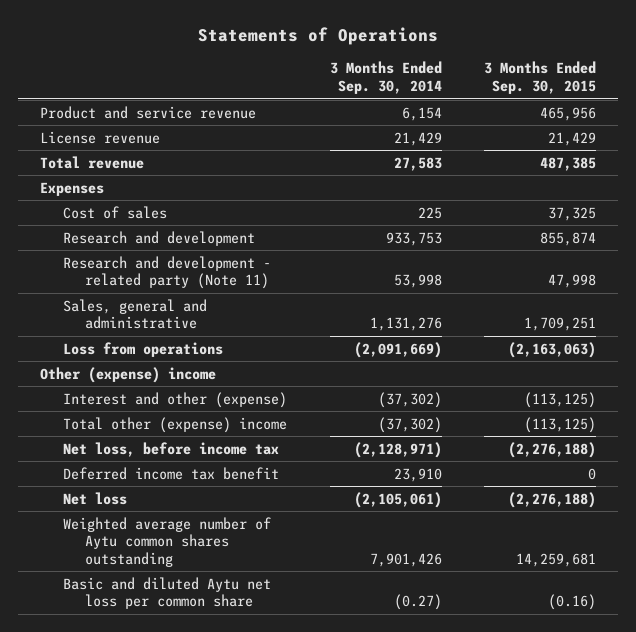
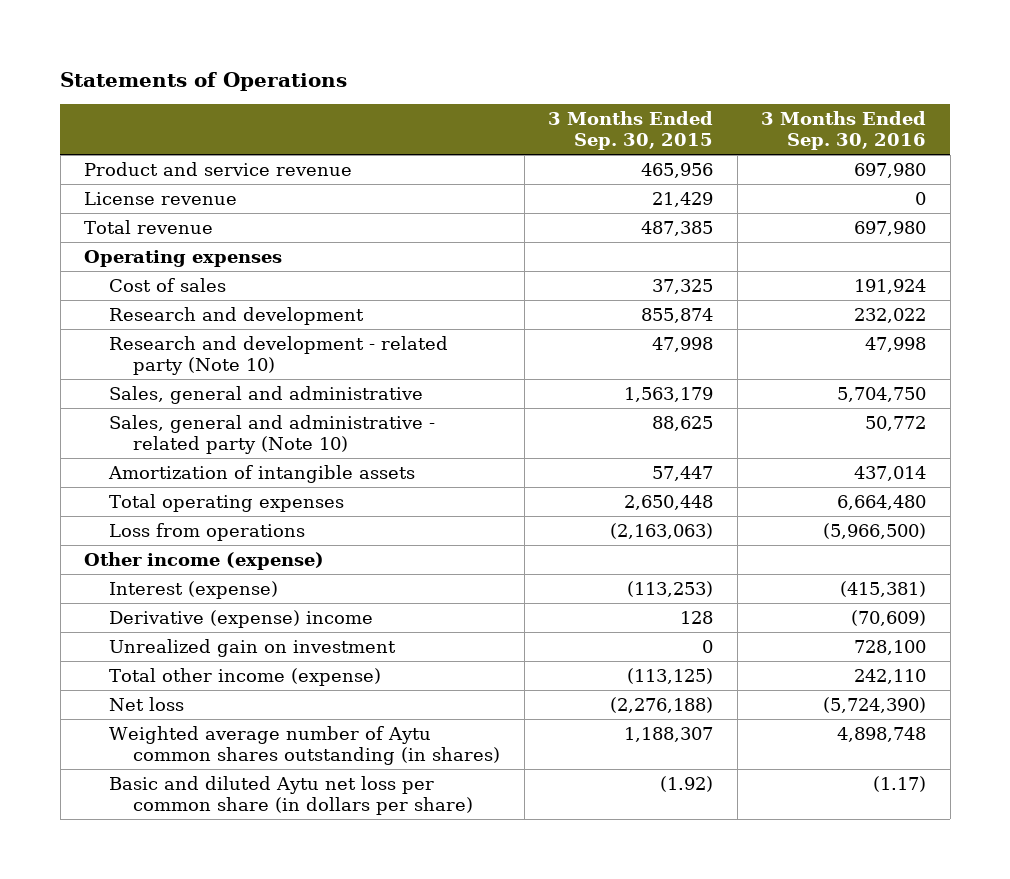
[329,61,442,95] 3 Months Ended Sep. 30, 2014 -> none
none -> [761,111,927,151] 3 Months Ended Sep. 30, 2016
[39,181,104,196] Expenses -> [84,249,283,267] Operating expenses
[62,255,271,290] Research and development - related party (Note 11) -> [108,335,448,375] Research and development - related party (Note 10)
[524,317,597,332] 1,709,251 -> [624,386,714,402] 1,563,179
none -> [108,414,435,454] Sales, general and administrative - related party (Note 10)
none -> [107,464,415,483] Amortization of intangible assets
none -> [108,493,344,512] Total operating expenses
[62,441,279,457] Net loss, before income tax -> none
[62,466,279,480] Deferred income tax benefit -> none
[39,366,216,383] Other (expense) income -> [84,551,325,570] Other income (expense)
[62,391,287,408] Interest and other (expense) -> [108,580,278,599] Interest (expense)
[524,391,597,408] (113,125) -> [627,580,714,597] (113,253)
none -> [108,609,373,628] Derivative (expense) income
none -> [108,638,396,657] Unrealized gain on investment
[62,416,287,433] Total other (expense) income -> [108,667,381,686] Total other income (expense)
[62,516,271,567] Weighted average number of Aytu common shares outstanding -> [108,725,501,765] Weighted average number of Aytu common shares outstanding (in shares)
[516,552,597,567] 14,259,681 -> [624,726,714,742] 1,188,307
[62,576,271,610] Basic and diluted Aytu net loss per common share -> [108,775,474,815] Basic and diluted Aytu net loss per common share (in dollars per share)
[548,594,597,611] (0.16) -> [660,775,714,792] (1.92)

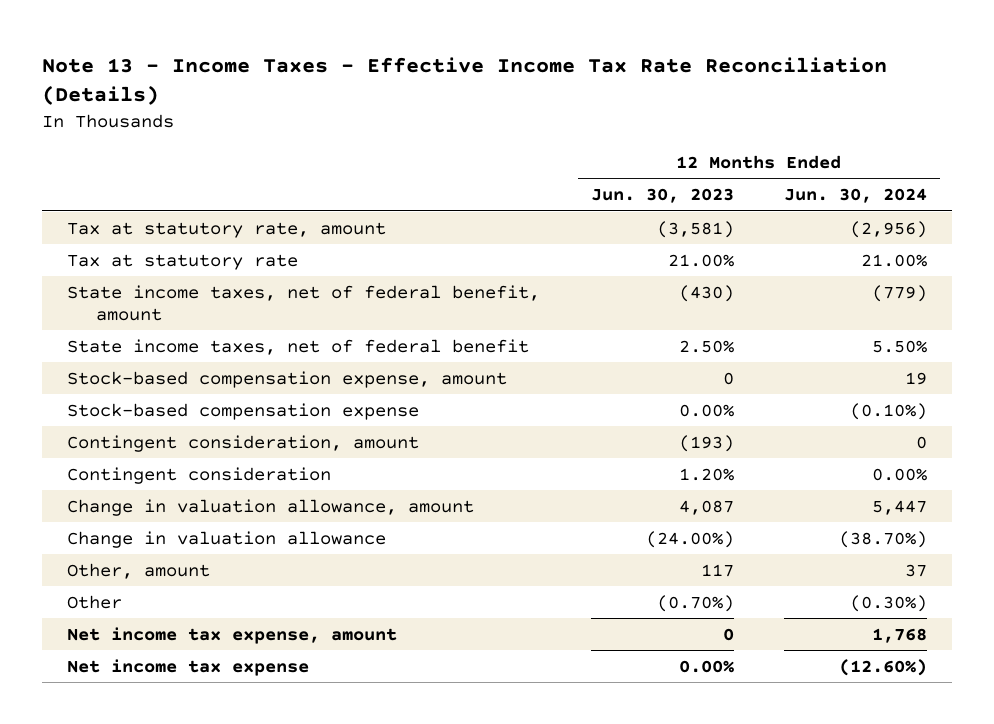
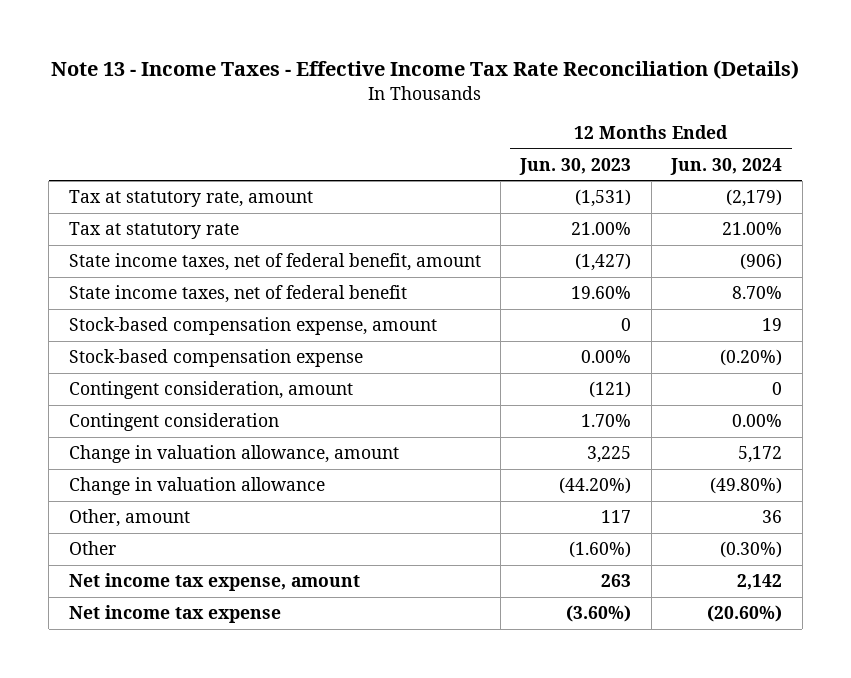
[656,220,734,238] (3,581) -> [575,189,632,208] (1,531)
[850,220,928,238] (2,956) -> [726,189,783,208] (2,179)
[678,284,734,302] (430) -> [575,253,632,272] (1,427)
[872,284,928,302] (779) -> [740,253,783,271] (906)
[678,339,734,353] 2.50% -> [571,286,632,300] 19.60%
[872,339,928,353] 5.50% -> [732,286,783,300] 8.70%
[850,402,928,420] (0.10%) -> [720,349,783,367] (0.20%)
[678,434,734,452] (193) -> [589,381,632,399] (121)
[678,467,734,481] 1.20% -> [581,414,632,428] 1.70%
[678,499,734,515] 4,087 -> [587,446,632,464] 3,225
[872,499,928,515] 5,447 -> [738,446,783,464] 5,172
[645,530,734,548] (24.00%) -> [559,477,632,495] (44.20%)
[839,530,928,548] (38.70%) -> [710,477,783,495] (49.80%)
[905,563,928,577] 37 -> [762,510,783,524] 36
[656,594,734,612] (0.70%) -> [569,541,632,559] (1.60%)
[722,627,734,641] 0 -> [601,574,632,588] 263
[872,627,928,643] 1,768 -> [737,574,783,591] 2,142
[678,659,734,673] 0.00% -> [566,605,632,623] (3.60%)
[839,658,928,676] (12.60%) -> [707,605,783,623] (20.60%)

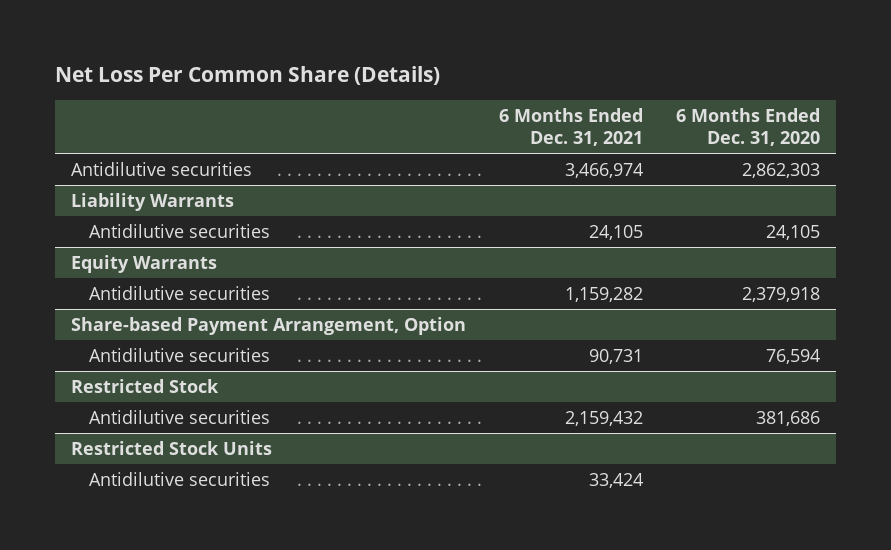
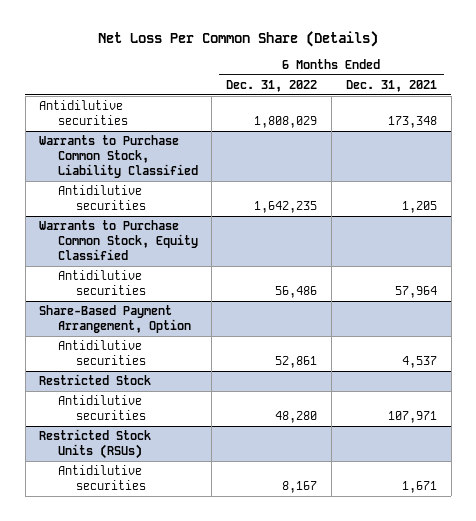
[675,107,820,147] 6 Months Ended Dec. 31, 2020 -> none
none -> [226,79,318,92] Dec. 31, 2022
[70,192,234,211] Liability Warrants -> none
[70,254,217,273] Equity Warrants -> none
[564,162,643,178] 3,466,974 -> [387,115,437,128] 173,348
none -> [39,135,198,178] Warrants to Purchase Common Stock, Liability Classified
[588,224,643,240] 24,105 -> [401,200,437,213] 1,205
none -> [39,220,198,260] Warrants to Purchase Common Stock, Equity Classified
[564,286,643,302] 1,159,282 -> [394,285,437,298] 57,964
[70,316,466,335] Share-based Payment Arrangement, Option -> [39,305,191,333] Share-Based Payment Arrangement, Option
[588,348,643,364] 90,731 -> [401,355,437,368] 4,537
[564,410,643,426] 2,159,432 -> [387,410,437,423] 107,971
[70,440,272,455] Restricted Stock Units -> [39,429,152,459] Restricted Stock Units (RSUs)
[588,472,643,488] 33,424 -> [401,480,437,493] 1,671

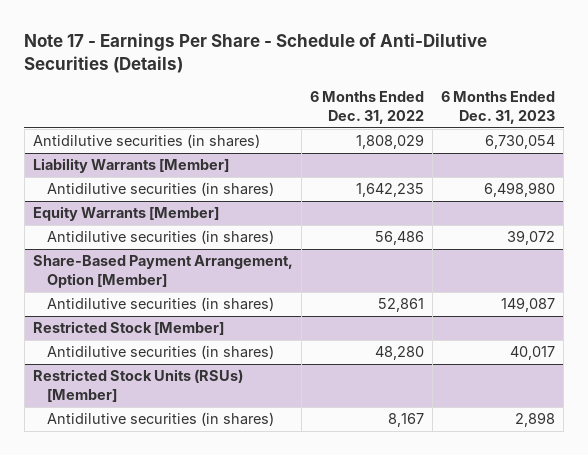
[98,31,379,48] Net Loss Per Common Share (Details) -> [24,33,488,74] Note 17 - Earnings Per Share - Schedule of Anti-Dilutive Securities (Details)
[345,79,437,92] Dec. 31, 2021 -> none
none -> [441,91,556,124] 6 Months Ended Dec. 31, 2023
[39,135,198,178] Warrants to Purchase Common Stock, Liability Classified -> none
[39,220,198,260] Warrants to Purchase Common Stock, Equity Classified -> none
[39,100,128,125] Antidilutive securities -> [32,134,260,149] Antidilutive securities (in shares)
none -> [32,158,229,174] Liability Warrants [Member]
[57,185,146,210] Antidilutive securities -> [47,182,275,197] Antidilutive securities (in shares)
none -> [32,206,219,222] Equity Warrants [Member]
[57,270,146,295] Antidilutive securities -> [47,230,275,245] Antidilutive securities (in shares)
[39,305,191,333] Share-Based Payment Arrangement, Option -> [32,255,293,289] Share-Based Payment Arrangement, Option [Member]
[57,340,146,365] Antidilutive securities -> [47,297,275,312] Antidilutive securities (in shares)
[39,374,152,386] Restricted Stock -> [32,321,224,336] Restricted Stock [Member]
[57,395,146,420] Antidilutive securities -> [47,345,275,360] Antidilutive securities (in shares)
[39,429,152,459] Restricted Stock Units (RSUs) -> [32,369,243,403] Restricted Stock Units (RSUs) [Member]
[57,465,146,490] Antidilutive securities -> [47,412,275,427] Antidilutive securities (in shares)

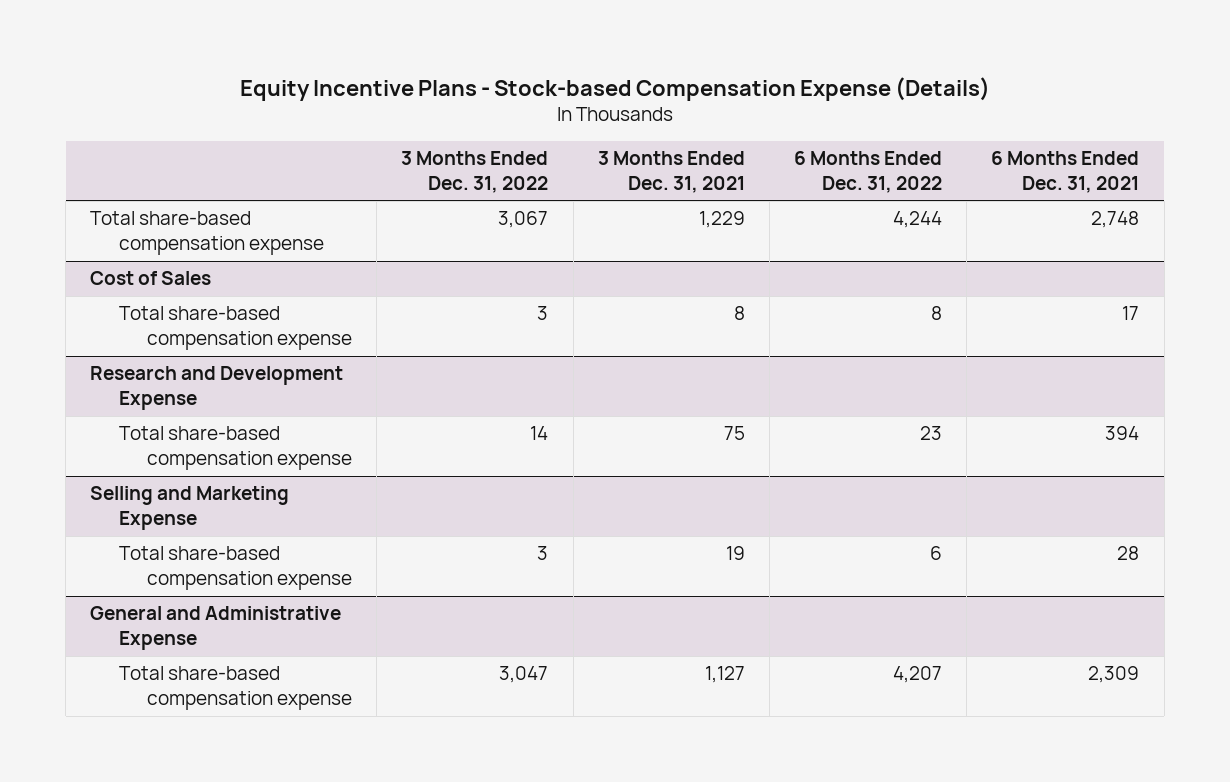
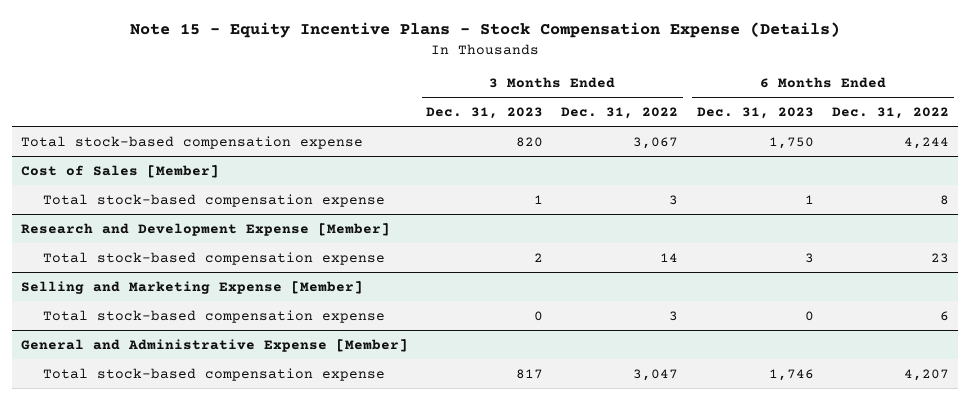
[239,76,990,101] Equity Incentive Plans - Stock-based Compensation Expense (Details) -> [129,22,840,39] Note 15 - Equity Incentive Plans - Stock Compensation Expense (Details)
[597,150,745,193] 3 Months Ended Dec. 31, 2021 -> none
[991,150,1140,193] 6 Months Ended Dec. 31, 2021 -> none
none -> [426,107,544,120] Dec. 31, 2023
none -> [696,107,814,120] Dec. 31, 2023
[90,211,324,256] Total share-based compensation expense -> [20,135,363,149] Total stock-based compensation expense
[90,271,212,286] Cost of Sales -> [20,164,219,178] Cost of Sales [Member]
[118,306,353,351] Total share-based compensation expense -> [43,193,386,207] Total stock-based compensation expense
[90,366,344,411] Research and Development Expense -> [20,222,390,236] Research and Development Expense [Member]
[118,426,353,471] Total share-based compensation expense -> [43,251,386,265] Total stock-based compensation expense
[90,486,290,531] Selling and Marketing Expense -> [20,280,363,294] Selling and Marketing Expense [Member]
[118,546,353,591] Total share-based compensation expense -> [43,309,386,323] Total stock-based compensation expense
[90,606,342,651] General and Administrative Expense -> [20,338,408,352] General and Administrative Expense [Member]
[118,666,353,711] Total share-based compensation expense -> [43,367,386,381] Total stock-based compensation expense

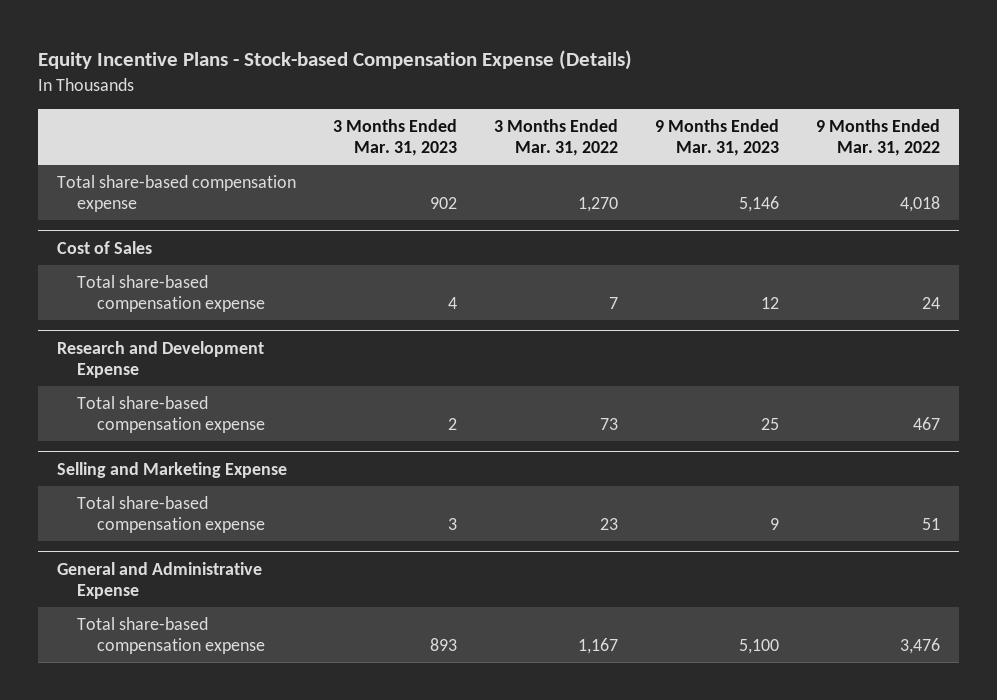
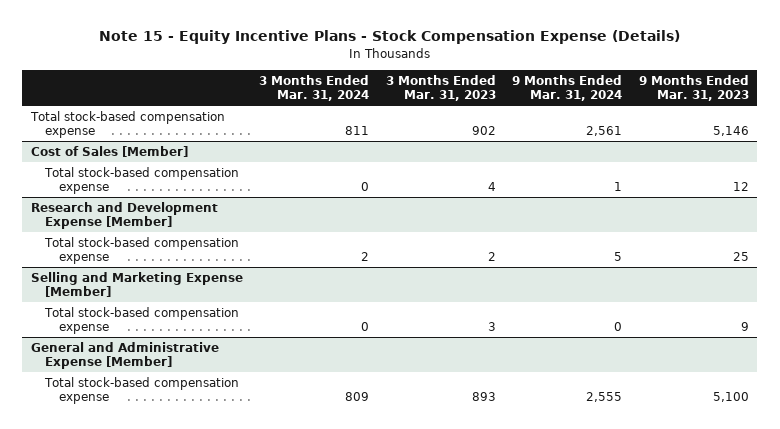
[38,50,633,71] Equity Incentive Plans - Stock-based Compensation Expense (Details) -> [98,30,680,45] Note 15 - Equity Incentive Plans - Stock Compensation Expense (Details)
[494,119,619,157] 3 Months Ended Mar. 31, 2022 -> none
[816,119,941,157] 9 Months Ended Mar. 31, 2022 -> none
none -> [259,74,370,102] 3 Months Ended Mar. 31, 2024
none -> [512,74,623,102] 9 Months Ended Mar. 31, 2024
[56,175,296,213] Total share-based compensation expense -> [29,110,225,139] Total stock-based compensation expense
[56,240,152,254] Cost of Sales -> [30,145,188,157] Cost of Sales [Member]
[76,275,265,313] Total share-based compensation expense -> [44,166,240,195] Total stock-based compensation expense
[56,340,264,378] Research and Development Expense -> [30,201,218,230] Research and Development Expense [Member]
[76,396,265,434] Total share-based compensation expense -> [44,236,240,265] Total stock-based compensation expense
[56,461,287,478] Selling and Marketing Expense -> [30,271,243,298] Selling and Marketing Expense [Member]
[76,496,265,534] Total share-based compensation expense -> [44,306,240,335] Total stock-based compensation expense
[56,561,262,599] General and Administrative Expense -> [30,341,219,370] General and Administrative Expense [Member]
[76,617,265,655] Total share-based compensation expense -> [44,376,240,405] Total stock-based compensation expense

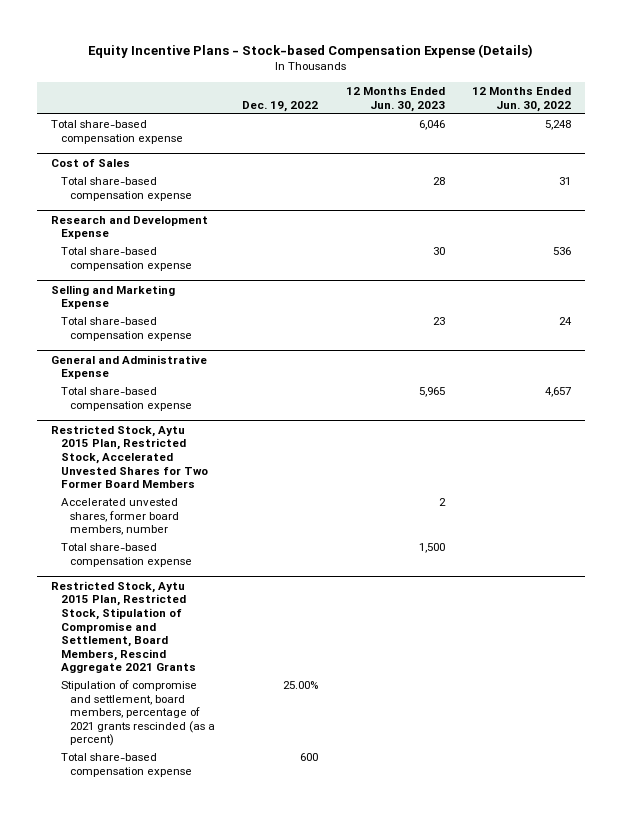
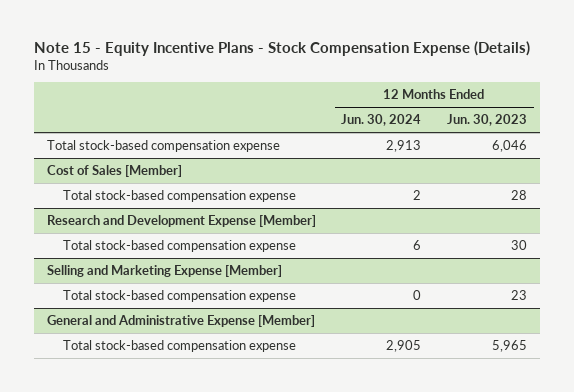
[88,44,534,59] Equity Incentive Plans - Stock-based Compensation Expense (Details) -> [33,40,530,56] Note 15 - Equity Incentive Plans - Stock Compensation Expense (Details)
[242,100,319,112] Dec. 19, 2022 -> none
[472,86,572,112] 12 Months Ended Jun. 30, 2022 -> none
none -> [341,114,422,127] Jun. 30, 2024
[50,424,208,489] Restricted Stock, Aytu 2015 Plan, Restricted Stock, Accelerated Unvested Shares for Two Former Board Members -> none
[60,498,180,536] Accelerated unvested shares, former board members, number -> none
[60,543,193,567] Total share-based compensation expense -> none
[50,580,196,674] Restricted Stock, Aytu 2015 Plan, Restricted Stock, Stipulation of Compromise and Settlement, Board Members, Rescind Aggregate 2021 Grants -> none
[60,680,216,747] Stipulation of compromise and settlement, board members, percentage of 2021 grants rescinded (as a percent) -> none
[60,753,193,777] Total share-based compensation expense -> none
[50,120,183,144] Total share-based compensation expense -> [46,140,280,153] Total stock-based compensation expense
[50,158,130,167] Cost of Sales -> [46,165,182,178] Cost of Sales [Member]
[60,177,193,201] Total share-based compensation expense -> [63,190,297,203] Total stock-based compensation expense
[50,215,208,240] Research and Development Expense -> [46,215,316,228] Research and Development Expense [Member]
[60,247,193,271] Total share-based compensation expense -> [63,240,297,253] Total stock-based compensation expense
[50,284,175,310] Selling and Marketing Expense -> [46,265,282,278] Selling and Marketing Expense [Member]
[60,317,193,341] Total share-based compensation expense -> [63,290,297,303] Total stock-based compensation expense
[50,354,207,380] General and Administrative Expense -> [46,315,315,328] General and Administrative Expense [Member]
[60,387,193,411] Total share-based compensation expense -> [63,340,297,353] Total stock-based compensation expense

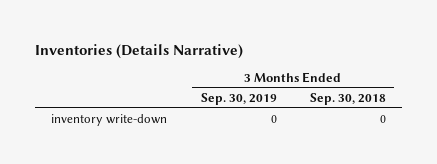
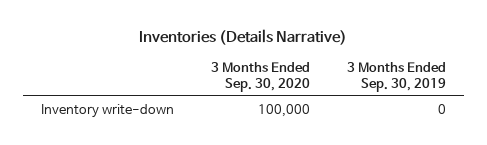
[309,93,386,106] Sep. 30, 2018 -> none
none -> [210,61,310,92] 3 Months Ended Sep. 30, 2020
[51,114,168,127] inventory write-down -> [41,104,175,119] Inventory write-down

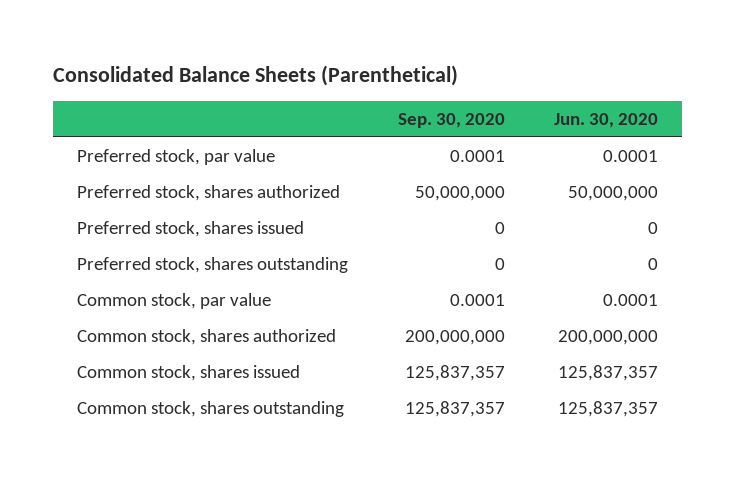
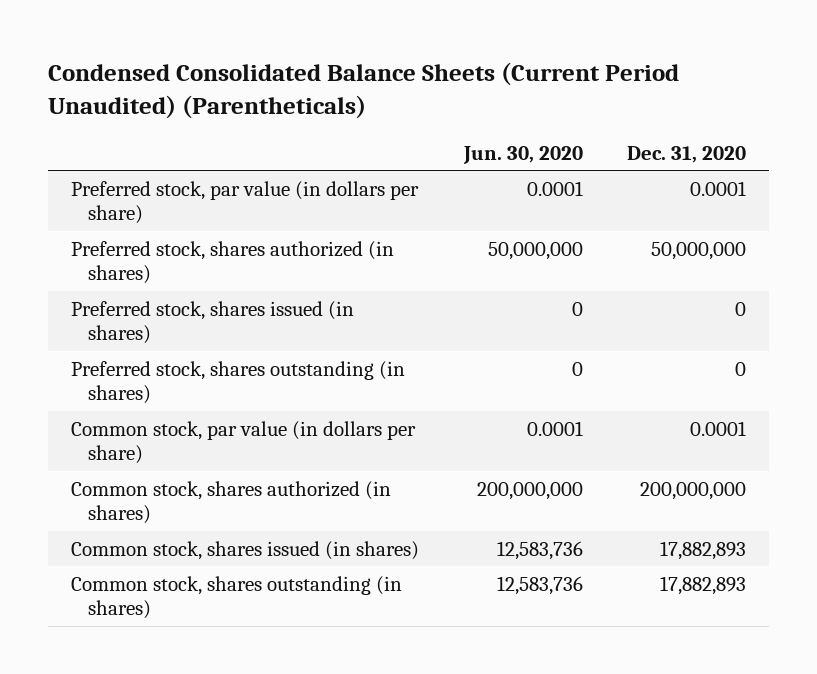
[52,65,458,87] Consolidated Balance Sheets (Parenthetical) -> [48,62,680,119] Condensed Consolidated Balance Sheets (Current Period Unaudited) (Parentheticals)
[397,112,505,128] Sep. 30, 2020 -> none
none -> [627,145,747,163] Dec. 31, 2020
[77,149,276,166] Preferred stock, par value -> [70,180,419,225] Preferred stock, par value (in dollars per share)
[77,185,341,202] Preferred stock, shares authorized -> [70,240,394,285] Preferred stock, shares authorized (in shares)
[77,221,305,238] Preferred stock, shares issued -> [70,300,354,345] Preferred stock, shares issued (in shares)
[77,257,349,274] Preferred stock, shares outstanding -> [70,360,405,405] Preferred stock, shares outstanding (in shares)
[77,293,272,310] Common stock, par value -> [70,420,416,465] Common stock, par value (in dollars per share)
[77,329,337,346] Common stock, shares authorized -> [70,480,391,525] Common stock, shares authorized (in shares)
[77,365,301,382] Common stock, shares issued -> [70,540,419,560] Common stock, shares issued (in shares)
[557,365,658,382] 125,837,357 -> [496,540,583,560] 12,583,736
[77,401,345,418] Common stock, shares outstanding -> [70,575,402,620] Common stock, shares outstanding (in shares)
[557,401,658,418] 125,837,357 -> [496,575,583,595] 12,583,736

